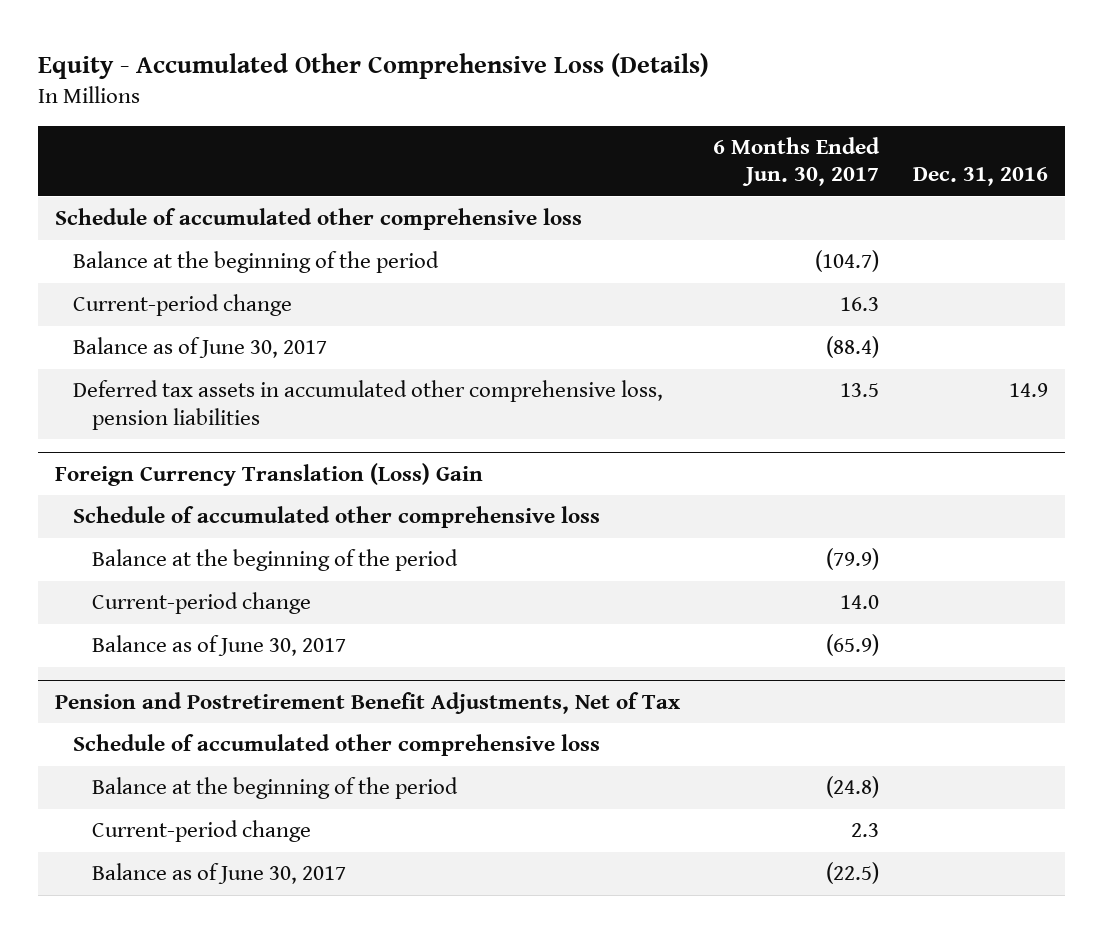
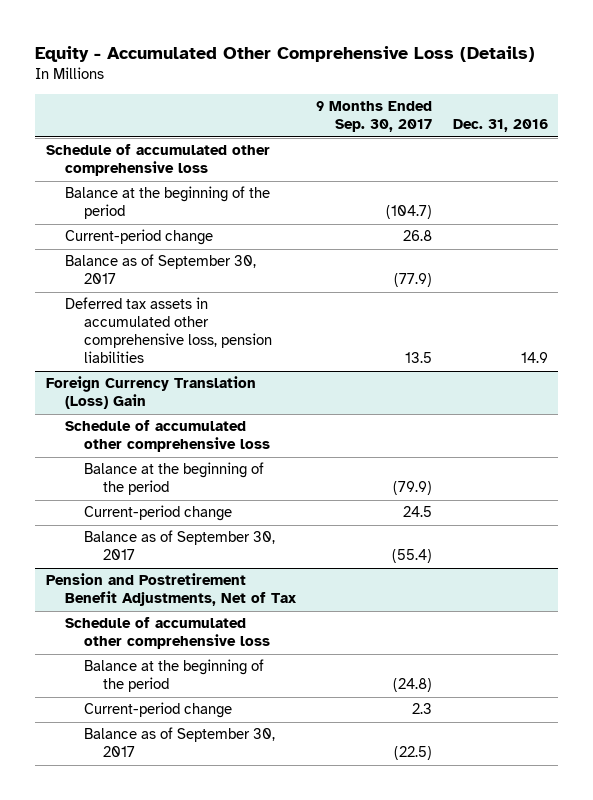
[713,137,881,187] 6 Months Ended Jun. 30, 2017 -> none
none -> [316,101,433,133] 9 Months Ended Sep. 30, 2017
[73,337,328,359] Balance as of June 30, 2017 -> [64,254,256,285] Balance as of September 30, 2017
[91,635,346,657] Balance as of June 30, 2017 -> [83,530,275,561] Balance as of September 30, 2017
[91,863,346,885] Balance as of June 30, 2017 -> [83,727,275,758] Balance as of September 30, 2017

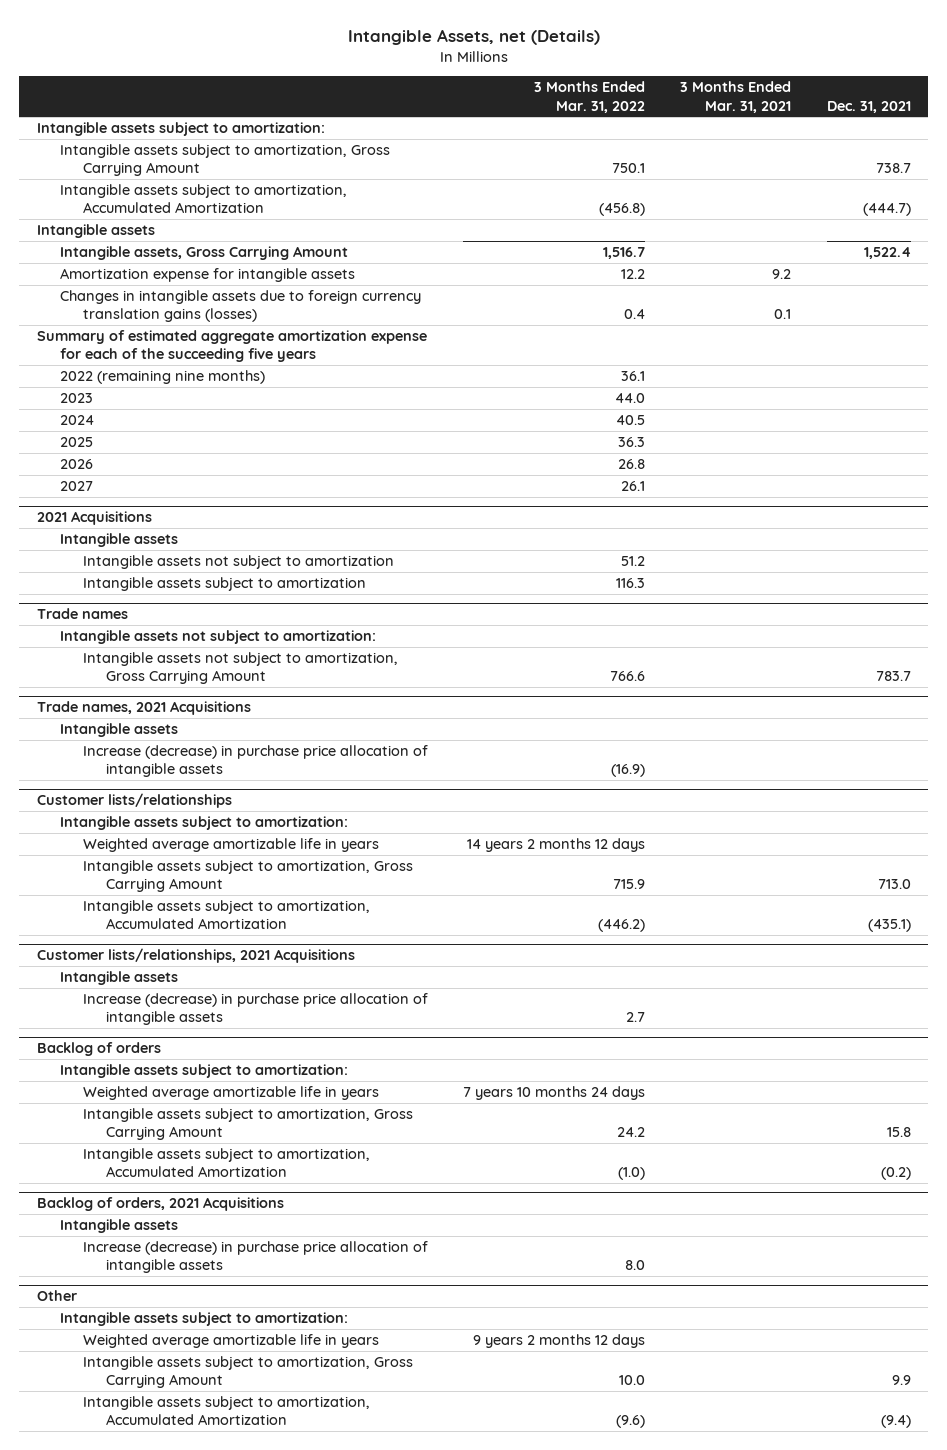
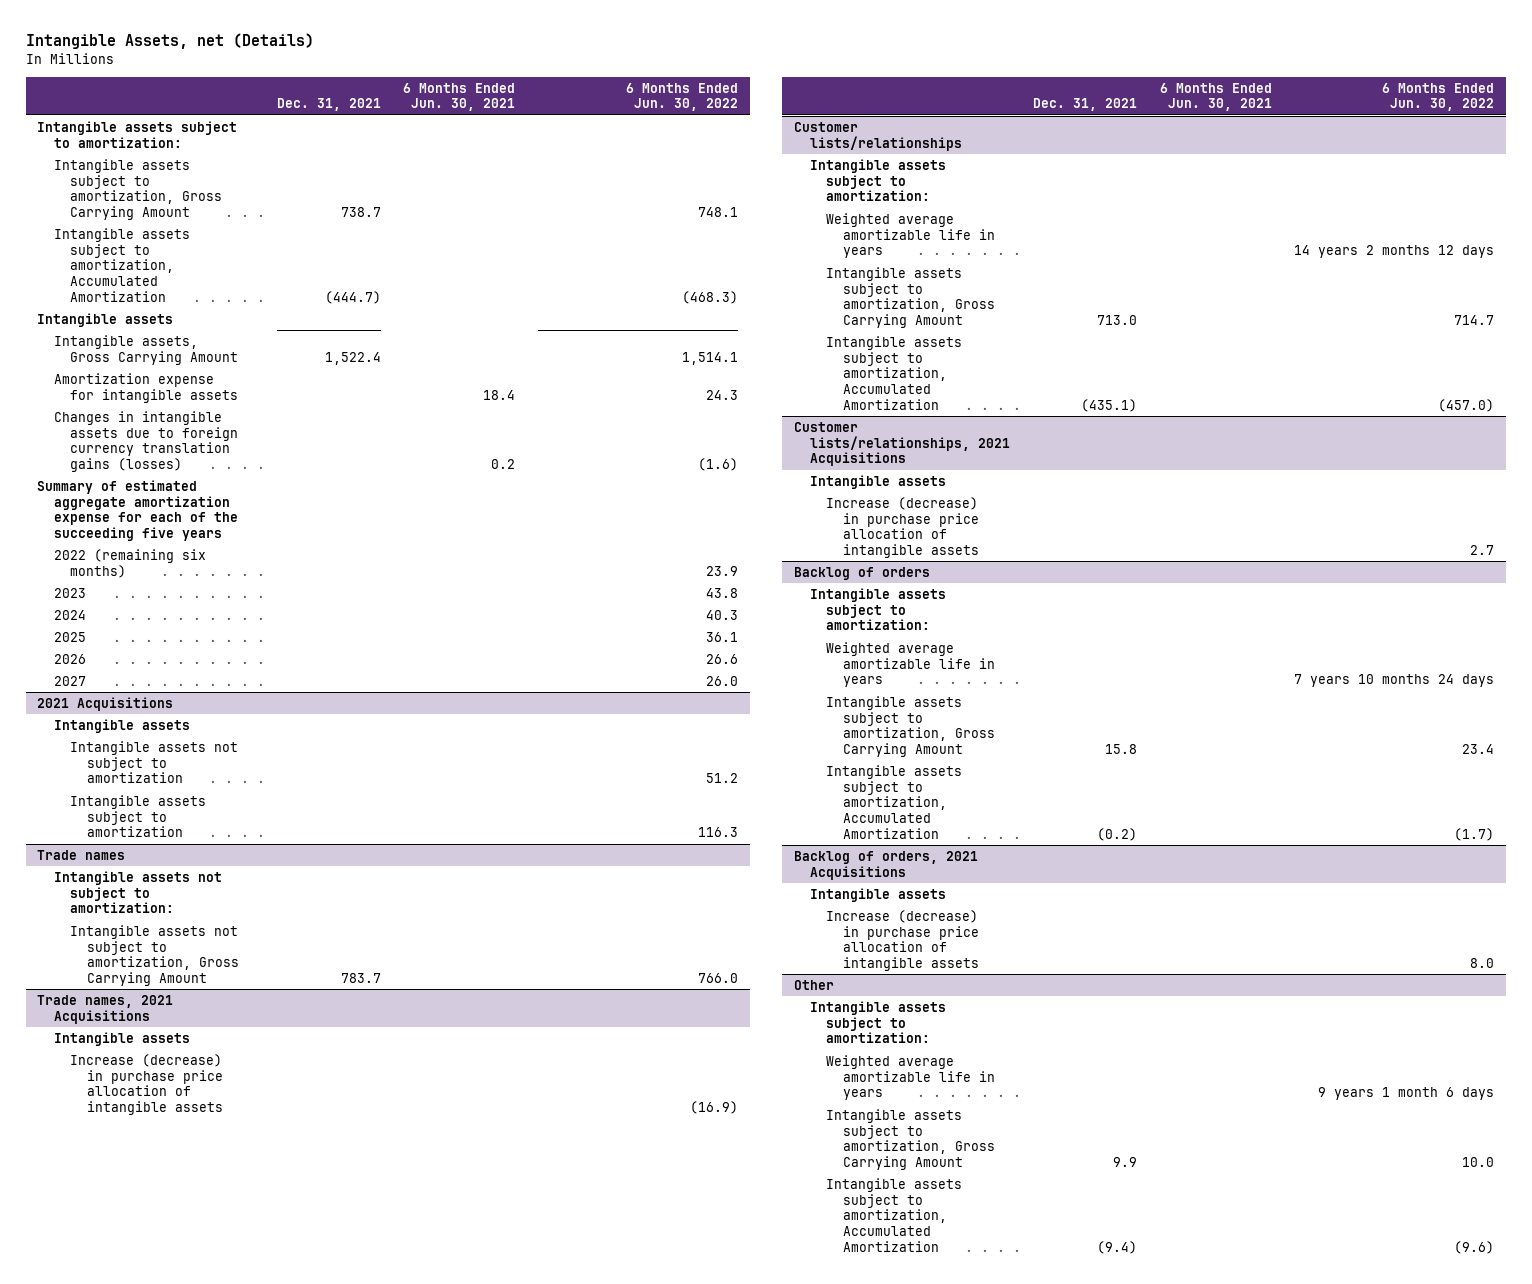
[534,81,646,113] 3 Months Ended Mar. 31, 2022 -> none
[680,81,792,113] 3 Months Ended Mar. 31, 2021 -> none
none -> [403,82,516,112] 6 Months Ended Jun. 30, 2021
none -> [626,82,739,112] 6 Months Ended Jun. 30, 2022
[59,370,265,385] 2022 (remaining nine months) -> [53,548,206,578] 2022 (remaining six months)

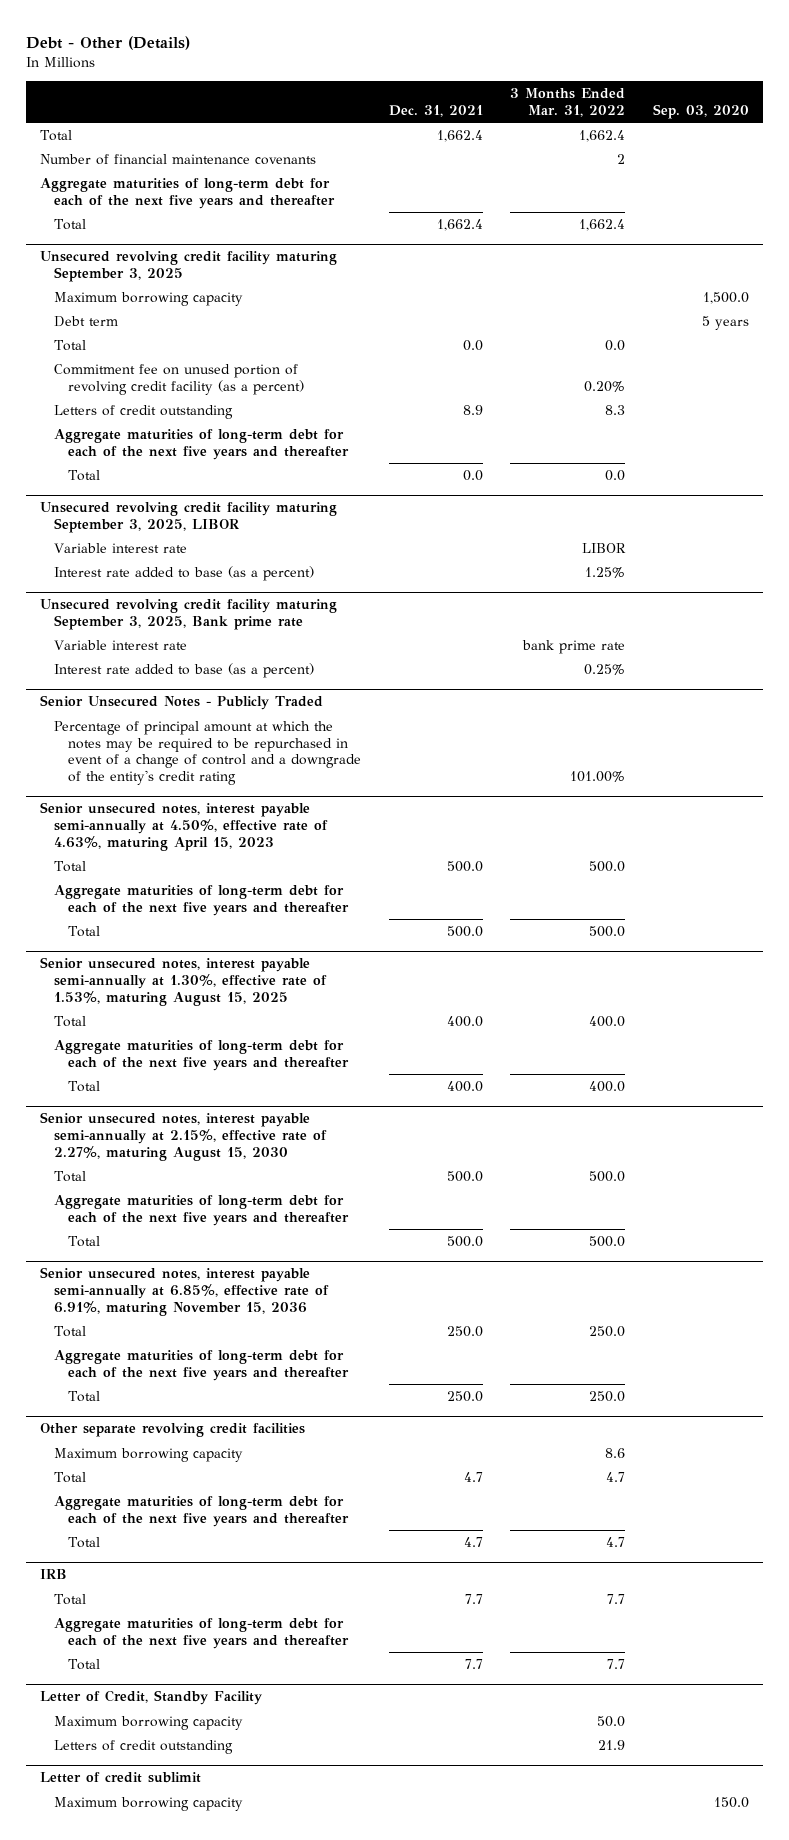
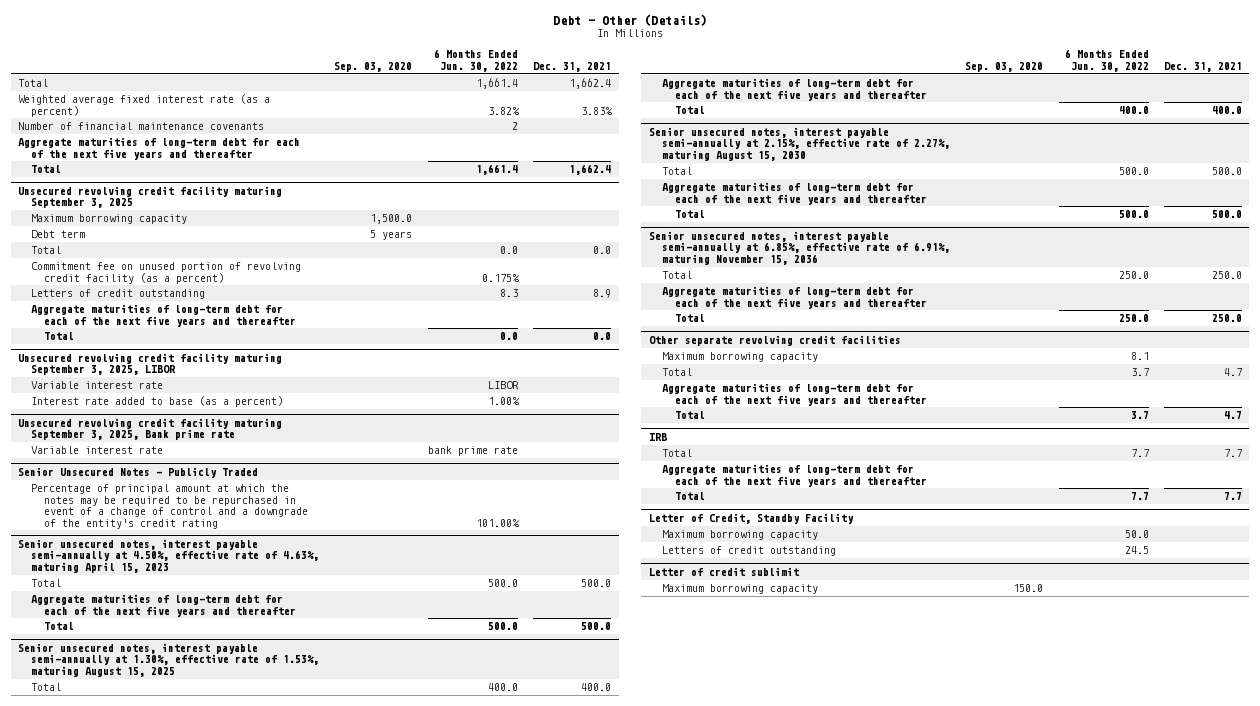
[510,88,626,117] 3 Months Ended Mar. 31, 2022 -> none
none -> [433,49,518,72] 6 Months Ended Jun. 30, 2022
none -> [18,94,271,117] Weighted average fixed interest rate (as a percent)
[54,663,315,679] Interest rate added to base (as a percent) -> none

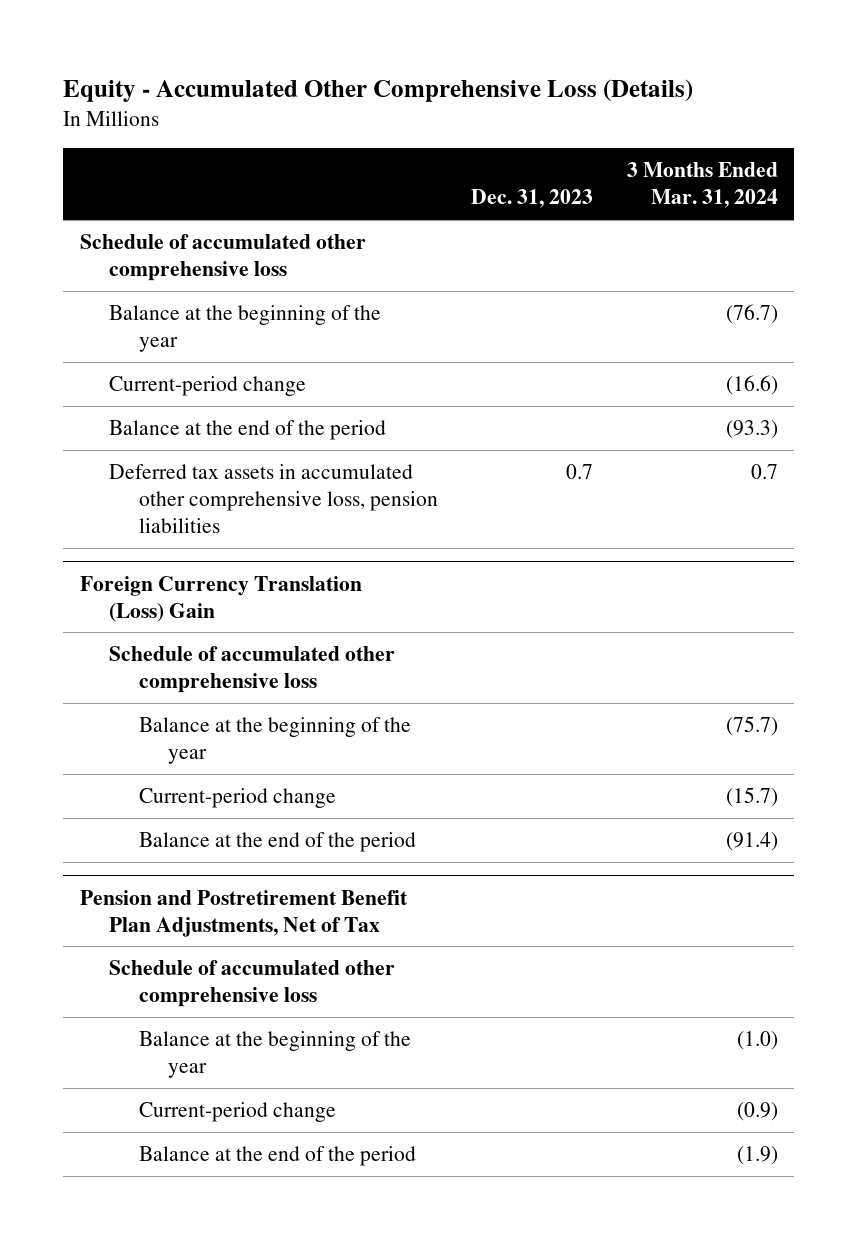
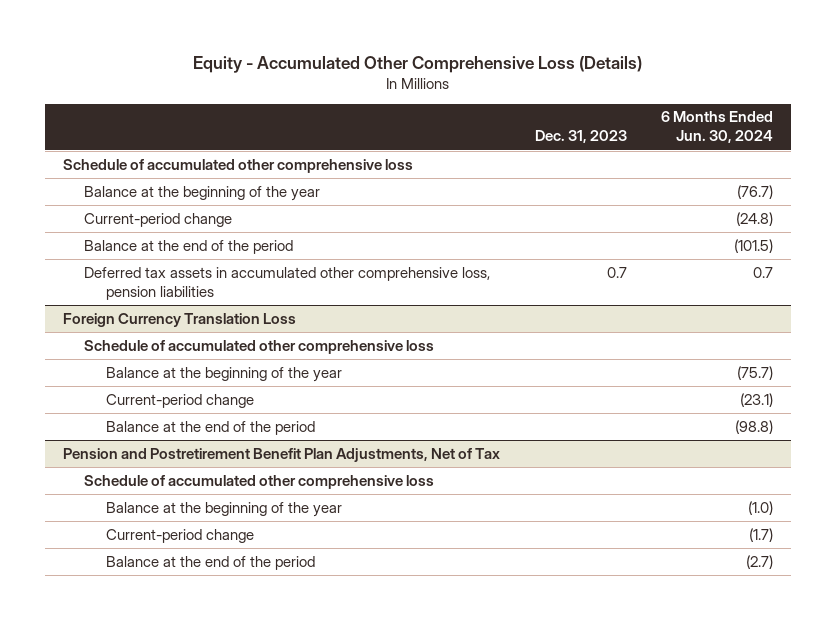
[626,162,778,209] 3 Months Ended Mar. 31, 2024 -> none
none -> [661,111,774,144] 6 Months Ended Jun. 30, 2024
[80,575,363,622] Foreign Currency Translation (Loss) Gain -> [62,312,296,327] Foreign Currency Translation Loss

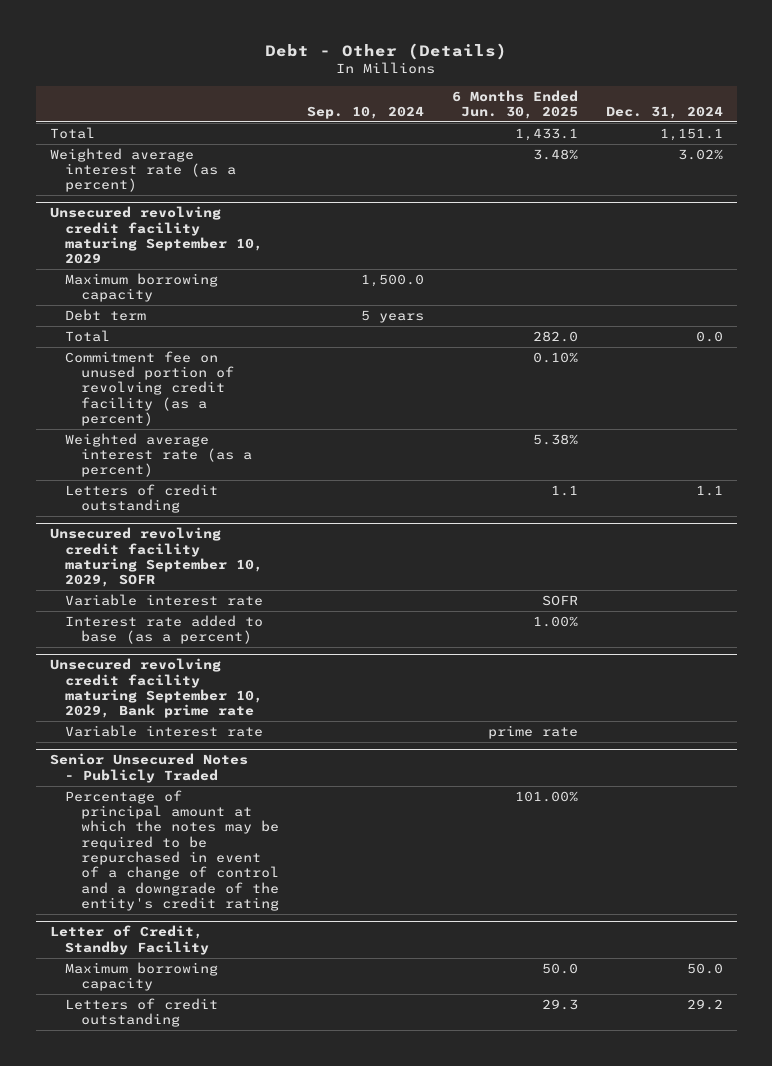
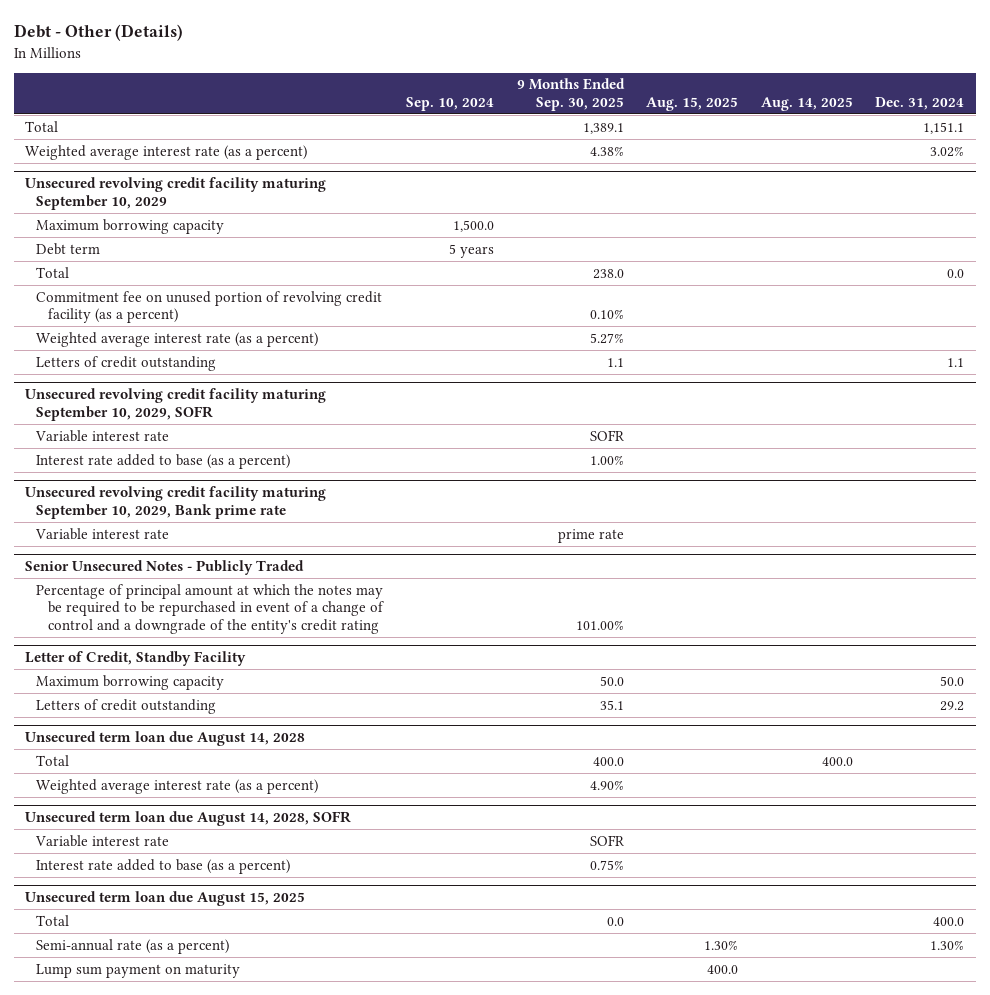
[451,89,578,120] 6 Months Ended Jun. 30, 2025 -> none
none -> [516,78,625,111] 9 Months Ended Sep. 30, 2025
none -> [646,96,739,111] Aug. 15, 2025
none -> [760,96,853,111] Aug. 14, 2025
none -> [25,731,306,747] Unsecured term loan due August 14, 2028
none -> [36,754,70,766] Total
none -> [36,778,319,794] Weighted average interest rate (as a percent)
none -> [25,811,352,827] Unsecured term loan due August 14, 2028, SOFR
none -> [35,834,170,847] Variable interest rate
none -> [36,858,291,874] Interest rate added to base (as a percent)
none -> [25,891,306,907] Unsecured term loan due August 15, 2025
none -> [36,914,70,926] Total
none -> [36,938,230,954] Semi-annual rate (as a percent)
none -> [36,963,241,978] Lump sum payment on maturity

